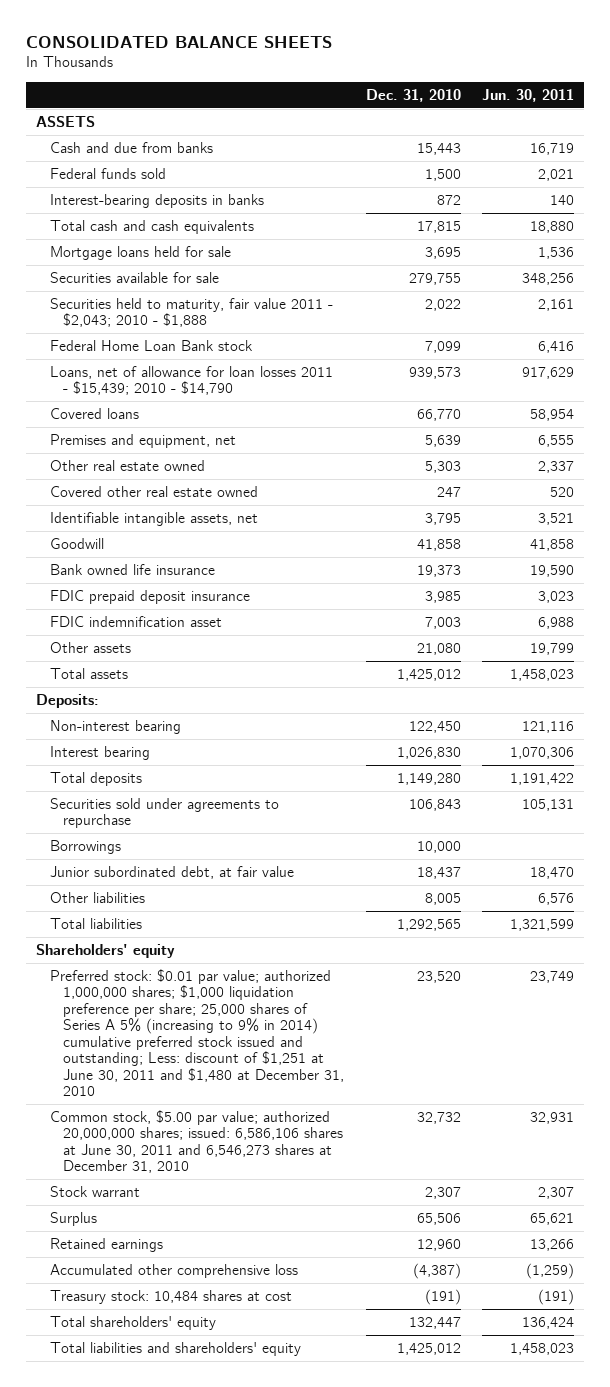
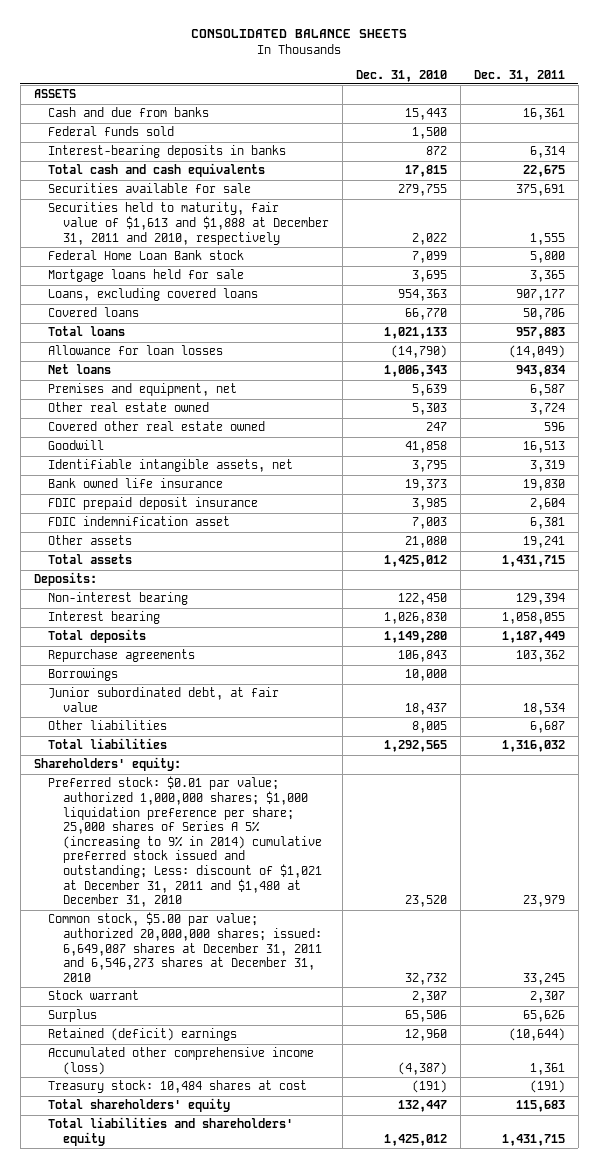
[481,88,574,102] Jun. 30, 2011 -> none
none -> [473,69,565,82] Dec. 31, 2011
[49,297,333,328] Securities held to maturity, fair value 2011 - $2,043; 2010 - $1,888 -> [48,202,329,245] Securities held to maturity, fair value of $1,613 and $1,888 at December 31, 2011 and 2010, respectively
[49,365,333,396] Loans, net of allowance for loan losses 2011 - $15,439; 2010 - $14,790 -> none
[49,245,231,260] Mortgage loans held for sale -> [48,269,245,283] Mortgage loans held for sale
none -> [48,288,259,302] Loans, excluding covered loans
none -> [48,326,126,337] Total loans
none -> [48,345,224,356] Allowance for loan losses
none -> [48,364,112,375] Net loans
[49,511,258,526] Identifiable intangible assets, net -> [48,459,294,473] Identifiable intangible assets, net
[49,797,279,829] Securities sold under agreements to repurchase -> [48,649,196,663] Repurchase agreements
[36,943,176,958] Shareholders' equity -> [33,757,181,772] Shareholders' equity:
[49,968,345,1097] Preferred stock: $0.01 par value; authorized 1,000,000 shares; $1,000 liquidation preference per share; 25,000 shares of Series A 5% (increasing to 9% in 2014) cumulative preferred stock issued and outstanding; Less: discount of $1,251 at June 30, 2011 and $1,480 at December 31, 2010 -> [48,776,322,908] Preferred stock: $0.01 par value; authorized 1,000,000 shares; $1,000 liquidation preference per share; 25,000 shares of Series A 5% (increasing to 9% in 2014) cumulative preferred stock issued and outstanding; Less: discount of $1,021 at December 31, 2011 and $1,480 at December 31, 2010
[49,1109,344,1174] Common stock, $5.00 par value; authorized 20,000,000 shares; issued: 6,586,106 shares at June 30, 2011 and 6,546,273 shares at December 31, 2010 -> [48,912,322,982] Common stock, $5.00 par value; authorized 20,000,000 shares; issued: 6,649,087 shares at December 31, 2011 and 6,546,273 shares at December 31, 2010
[49,1237,163,1252] Retained earnings -> [48,1028,238,1042] Retained (deficit) earnings
[49,1263,298,1278] Accumulated other comprehensive loss -> [48,1047,315,1076] Accumulated other comprehensive income (loss)

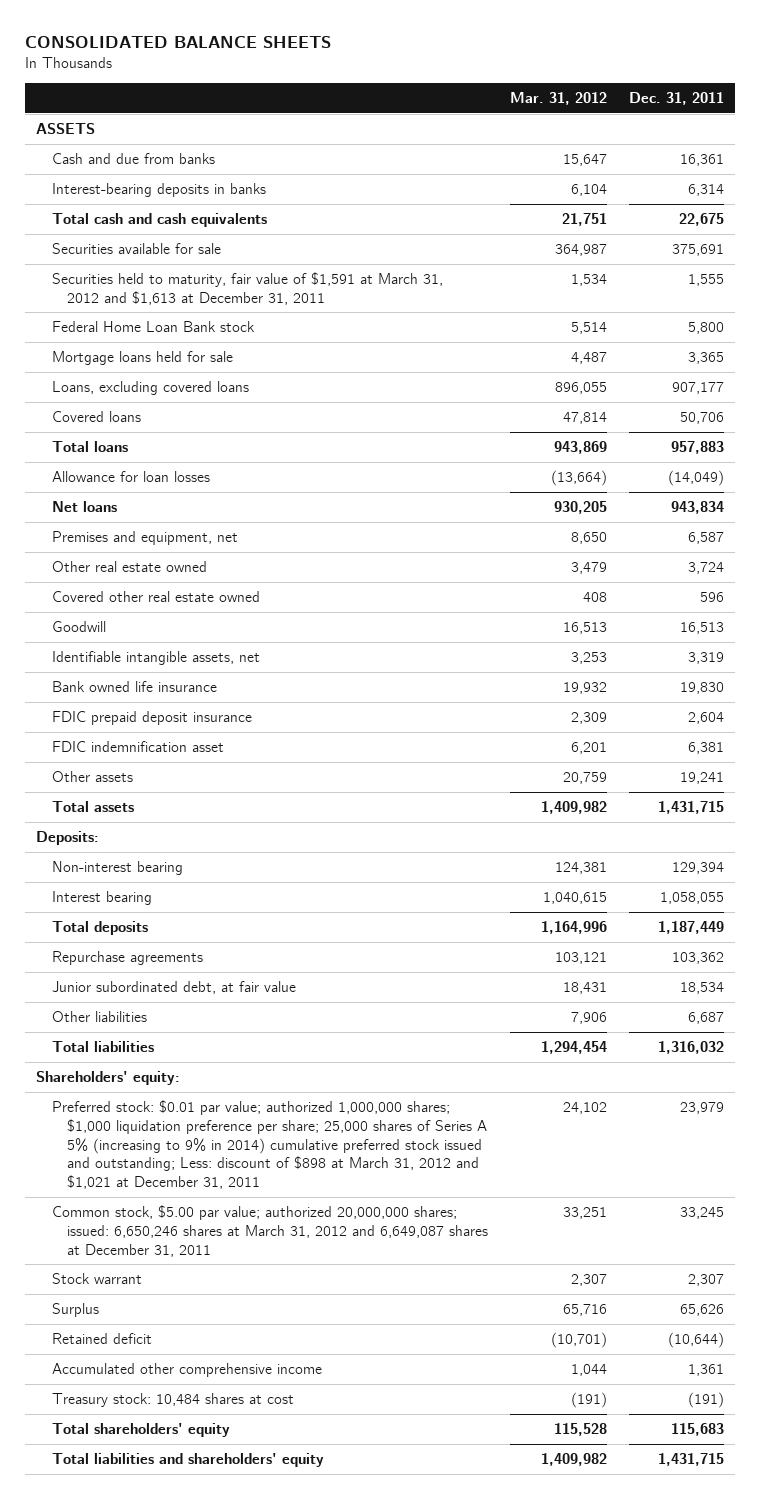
[355,69,447,82] Dec. 31, 2010 -> none
none -> [509,91,607,105] Mar. 31, 2012
[48,126,175,137] Federal funds sold -> none
[48,202,329,245] Securities held to maturity, fair value of $1,613 and $1,888 at December 31, 2011 and 2010, respectively -> [51,271,443,305] Securities held to maturity, fair value of $1,591 at March 31, 2012 and $1,613 at December 31, 2011
[48,668,119,682] Borrowings -> none
[48,776,322,908] Preferred stock: $0.01 par value; authorized 1,000,000 shares; $1,000 liquidation preference per share; 25,000 shares of Series A 5% (increasing to 9% in 2014) cumulative preferred stock issued and outstanding; Less: discount of $1,021 at December 31, 2011 and $1,480 at December 31, 2010 -> [51,1099,487,1190] Preferred stock: $0.01 par value; authorized 1,000,000 shares; $1,000 liquidation preference per share; 25,000 shares of Series A 5% (increasing to 9% in 2014) cumulative preferred stock issued and outstanding; Less: discount of $898 at March 31, 2012 and $1,021 at December 31, 2011
[48,912,322,982] Common stock, $5.00 par value; authorized 20,000,000 shares; issued: 6,649,087 shares at December 31, 2011 and 6,546,273 shares at December 31, 2010 -> [51,1204,488,1257] Common stock, $5.00 par value; authorized 20,000,000 shares; issued: 6,650,246 shares at March 31, 2012 and 6,649,087 shares at December 31, 2011
[48,1028,238,1042] Retained (deficit) earnings -> [51,1332,152,1344] Retained deficit
[48,1047,315,1076] Accumulated other comprehensive income (loss) -> [51,1362,322,1377] Accumulated other comprehensive income

